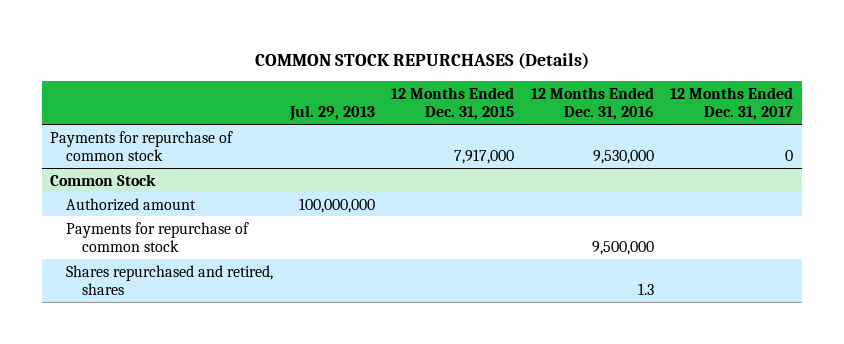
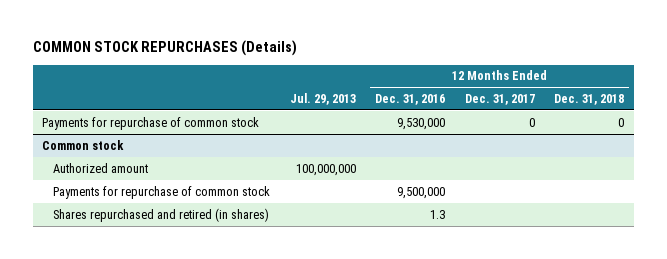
[391,86,515,121] 12 Months Ended Dec. 31, 2015 -> none
none -> [554,94,625,106] Dec. 31, 2018
[50,173,157,186] Common Stock -> [42,139,125,150] Common stock
[66,264,274,296] Shares repurchased and retired, shares -> [53,207,270,222] Shares repurchased and retired (in shares)

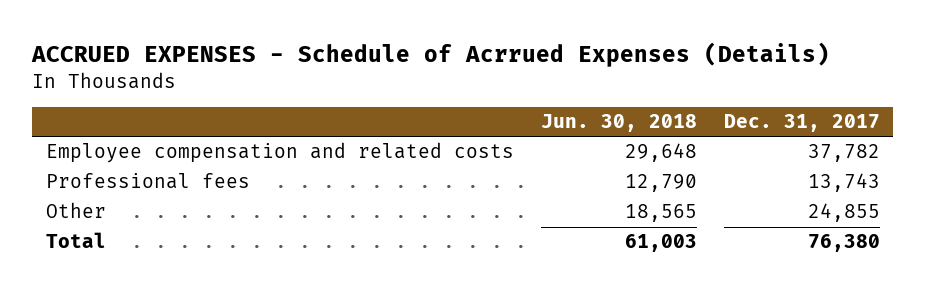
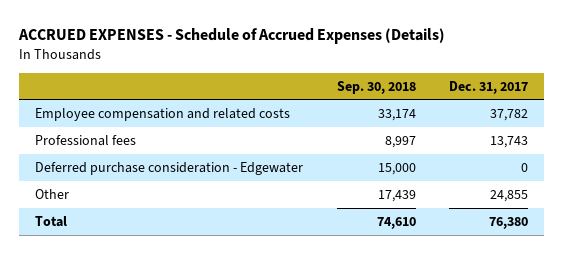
[31,41,831,67] ACCRUED EXPENSES - Schedule of Acrrued Expenses (Details) -> [17,28,445,45] ACCRUED EXPENSES - Schedule of Accrued Expenses (Details)
[540,114,697,133] Jun. 30, 2018 -> none
none -> [336,80,416,94] Sep. 30, 2018
none -> [35,161,304,175] Deferred purchase consideration - Edgewater

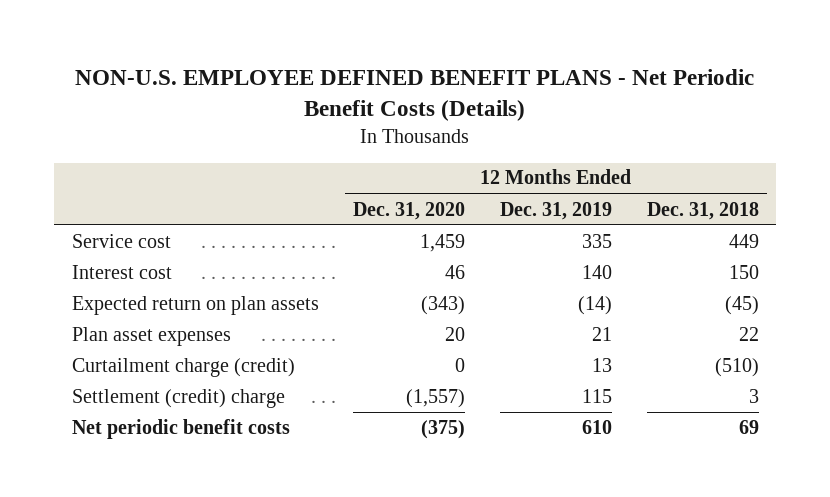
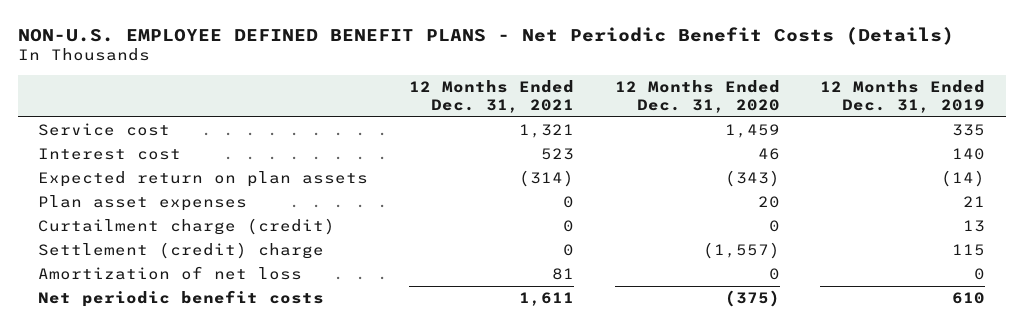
[646,201,759,220] Dec. 31, 2018 -> none
none -> [408,80,574,114] 12 Months Ended Dec. 31, 2021
none -> [38,265,303,280] Amortization of net loss

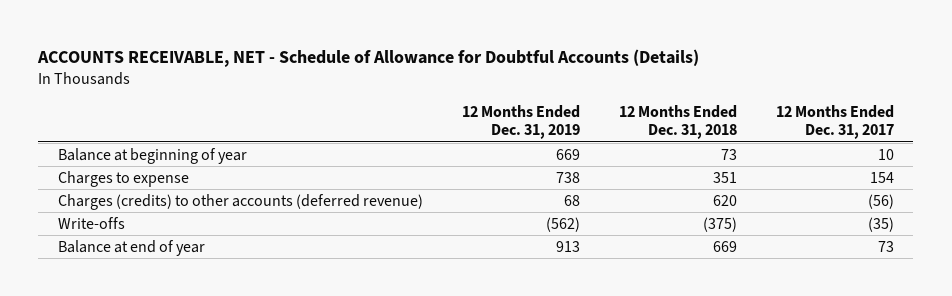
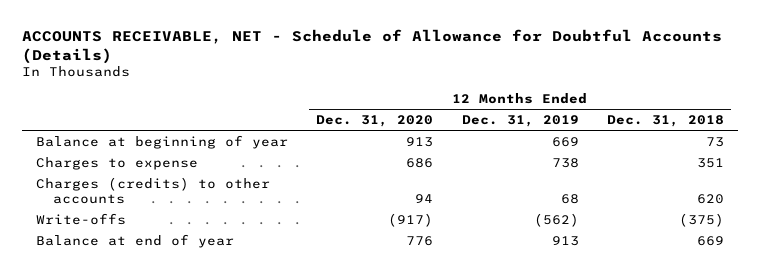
[775,104,894,140] 12 Months Ended Dec. 31, 2017 -> none
none -> [316,115,434,128] Dec. 31, 2020
[57,193,423,210] Charges (credits) to other accounts (deferred revenue) -> [35,176,270,205] Charges (credits) to other accounts

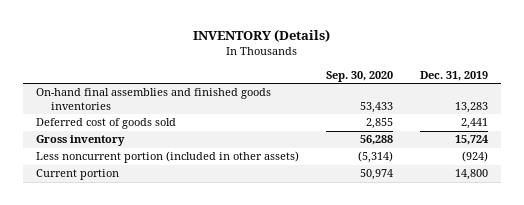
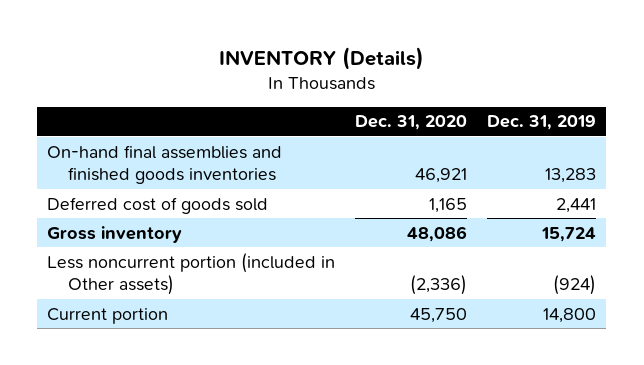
[326,70,394,82] Sep. 30, 2020 -> none
none -> [355,115,468,131] Dec. 31, 2020
[36,151,300,164] Less noncurrent portion (included in other assets) -> [47,252,336,296] Less noncurrent portion (included in Other assets)

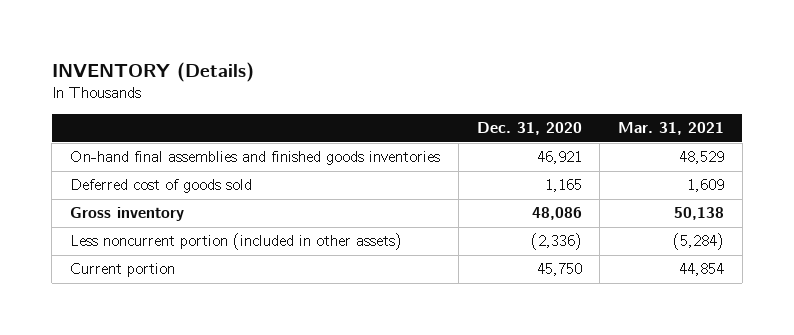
[487,115,597,131] Dec. 31, 2019 -> none
none -> [617,122,724,136] Mar. 31, 2021
[47,252,336,296] Less noncurrent portion (included in Other assets) -> [70,233,403,251] Less noncurrent portion (included in other assets)

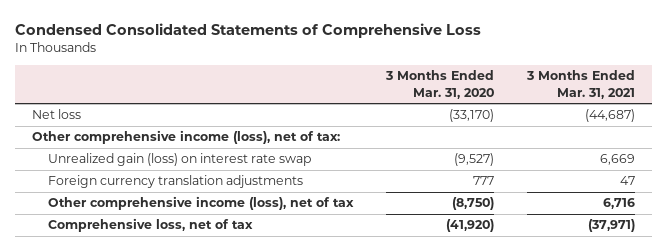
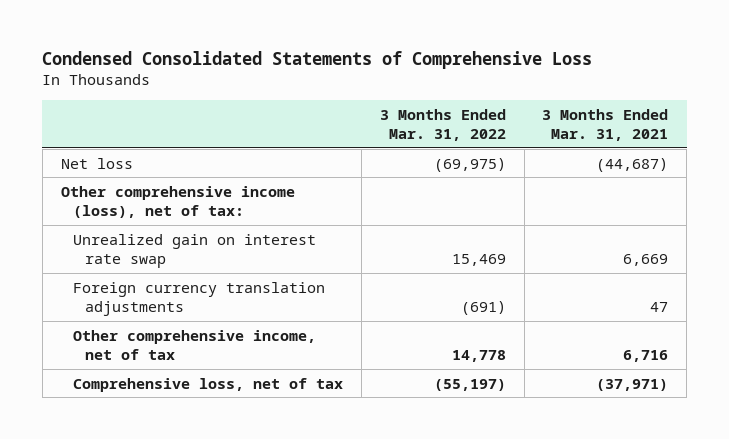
[385,70,495,99] 3 Months Ended Mar. 31, 2020 -> none
none -> [379,108,506,141] 3 Months Ended Mar. 31, 2022
[47,153,311,167] Unrealized gain (loss) on interest rate swap -> [73,233,317,268] Unrealized gain on interest rate swap
[47,196,354,211] Other comprehensive income (loss), net of tax -> [73,329,317,360] Other comprehensive income, net of tax

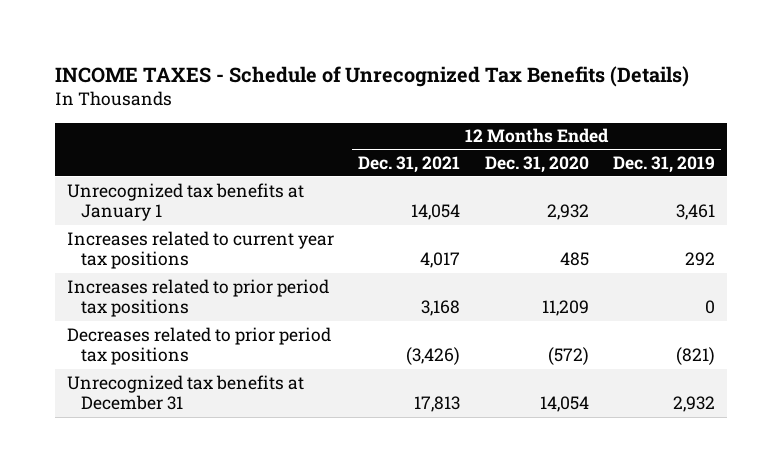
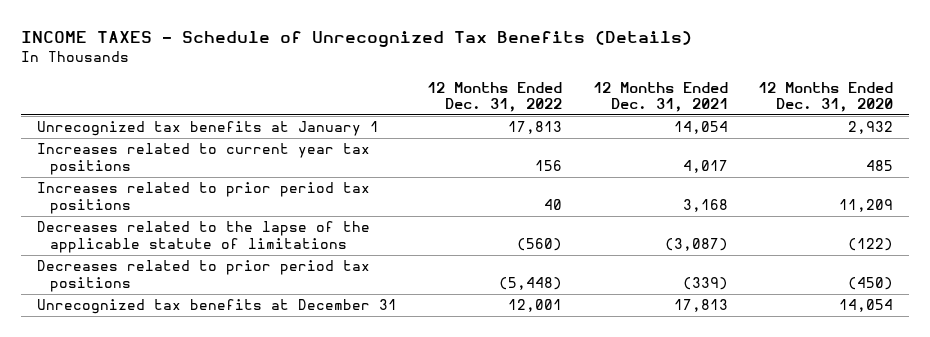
[612,155,715,173] Dec. 31, 2019 -> none
none -> [427,81,563,112] 12 Months Ended Dec. 31, 2022
none -> [36,221,370,253] Decreases related to the lapse of the applicable statute of limitations
[406,347,461,366] (3,426) -> [682,276,728,290] (339)
[547,347,589,366] (572) -> [848,276,894,290] (450)

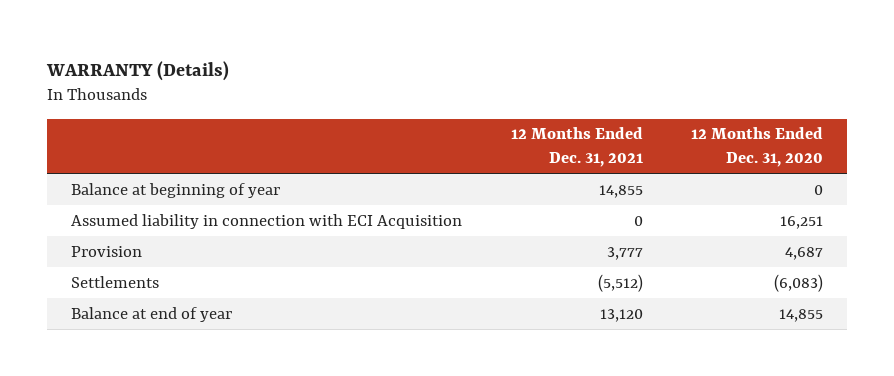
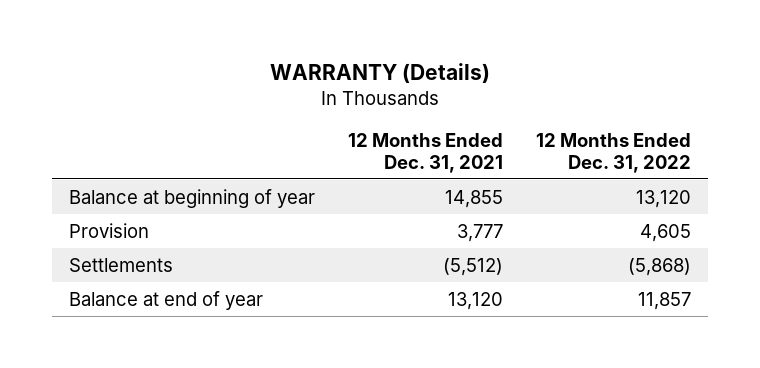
[691,127,824,168] 12 Months Ended Dec. 31, 2020 -> none
none -> [536,133,692,173] 12 Months Ended Dec. 31, 2022
[71,213,463,229] Assumed liability in connection with ECI Acquisition -> none

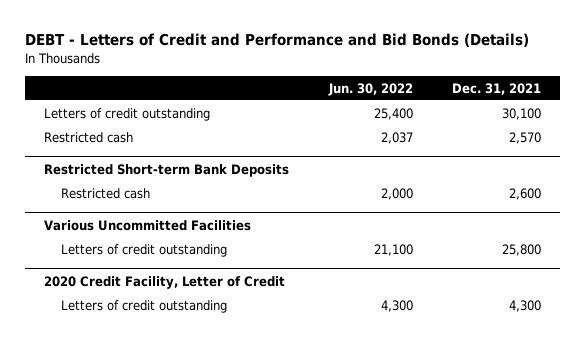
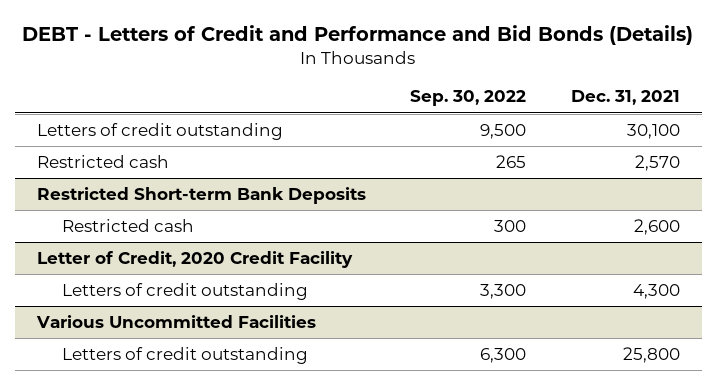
[327,82,413,96] Jun. 30, 2022 -> none
none -> [410,90,527,107] Sep. 30, 2022
none -> [36,250,353,268] Letter of Credit, 2020 Credit Facility
none -> [61,282,308,300] Letters of credit outstanding
[44,275,286,289] 2020 Credit Facility, Letter of Credit -> none
[61,299,228,313] Letters of credit outstanding -> none

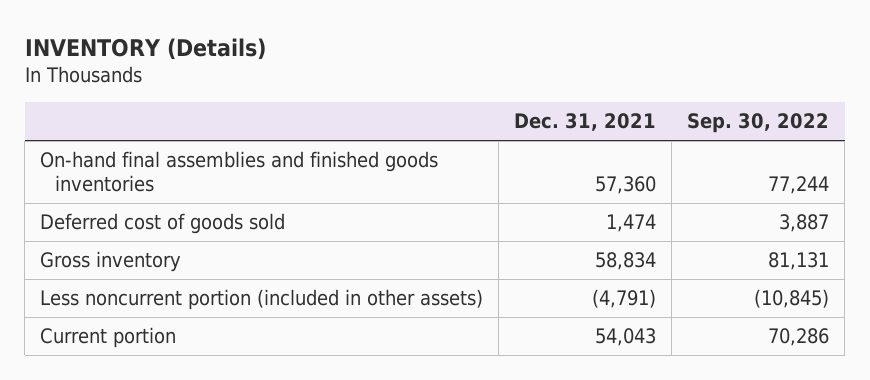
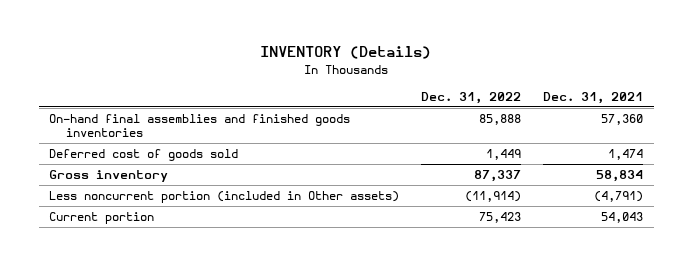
[687,113,830,134] Sep. 30, 2022 -> none
none -> [421,91,522,104] Dec. 31, 2022
[40,289,484,311] Less noncurrent portion (included in other assets) -> [49,191,400,204] Less noncurrent portion (included in Other assets)

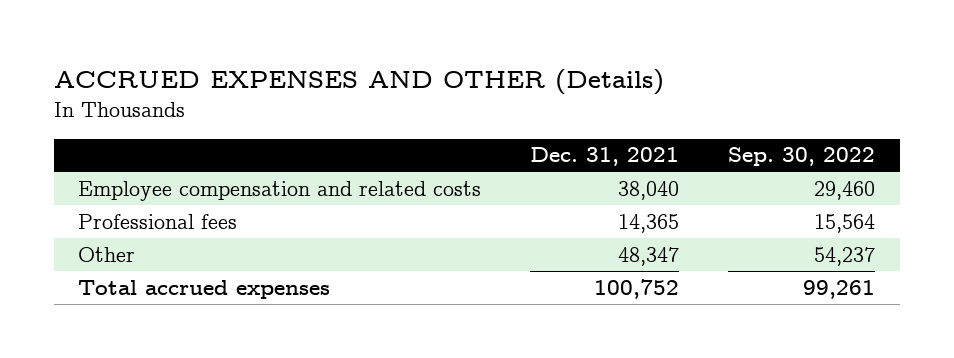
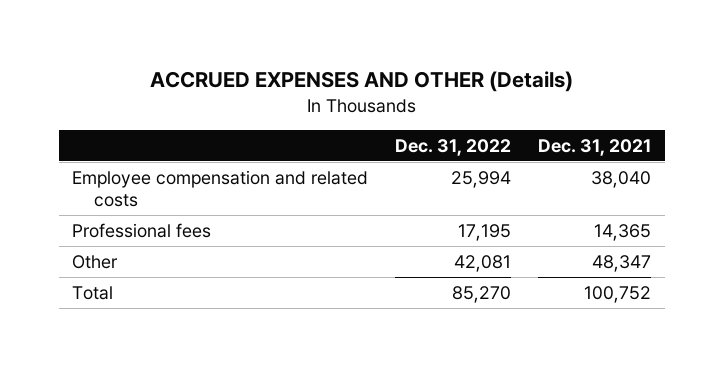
[728,147,876,167] Sep. 30, 2022 -> none
none -> [395,138,512,156] Dec. 31, 2022
[78,279,331,299] Total accrued expenses -> [72,286,114,301] Total

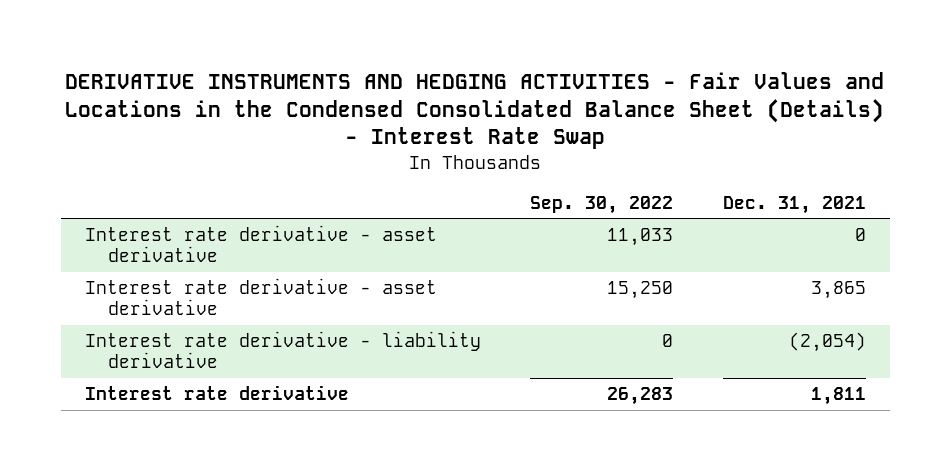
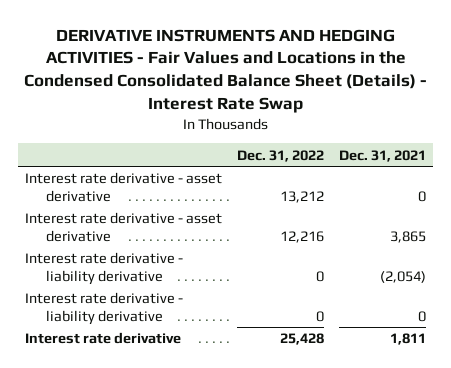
[530,195,674,214] Sep. 30, 2022 -> none
none -> [237,149,325,162] Dec. 31, 2022
none -> [25,292,184,325] Interest rate derivative - liability derivative

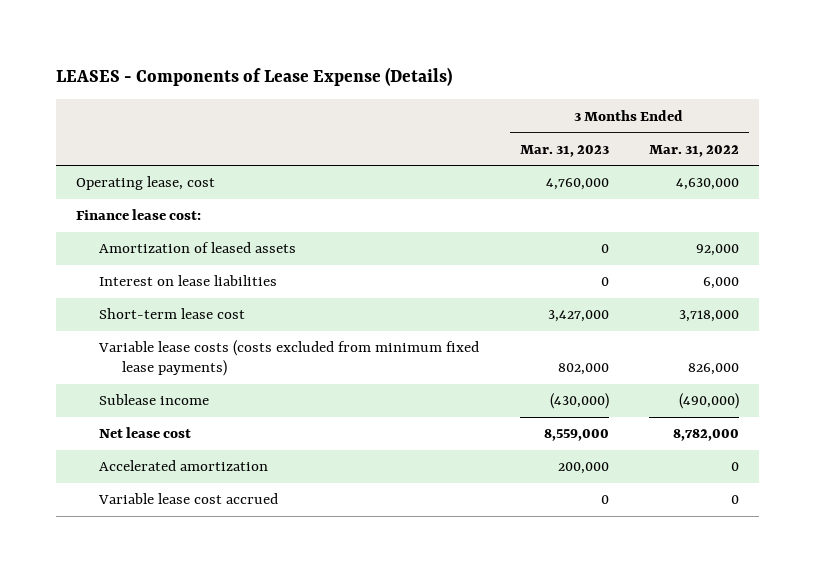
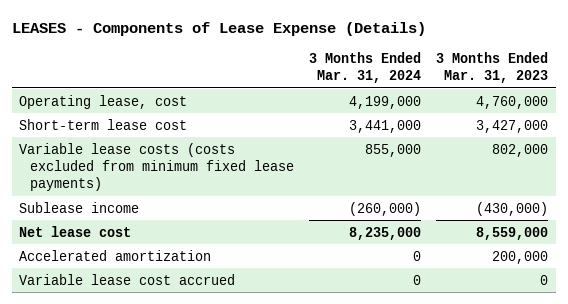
[648,144,739,157] Mar. 31, 2022 -> none
none -> [309,51,422,84] 3 Months Ended Mar. 31, 2024
[76,209,202,221] Finance lease cost: -> none
[99,242,297,254] Amortization of leased assets -> none
[99,275,278,287] Interest on lease liabilities -> none

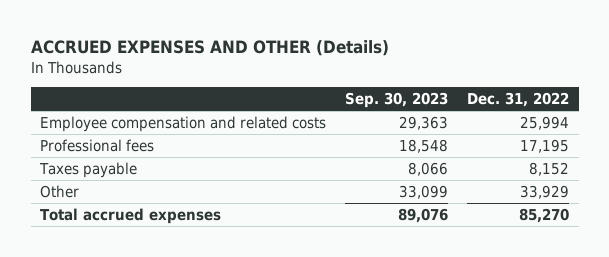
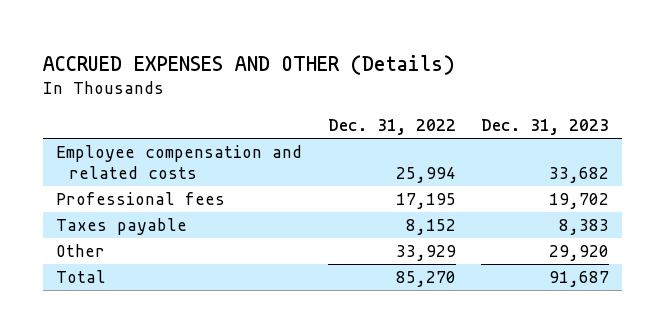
[345,91,449,108] Sep. 30, 2023 -> none
none -> [481,119,610,136] Dec. 31, 2023
[40,207,222,224] Total accrued expenses -> [55,270,106,284] Total

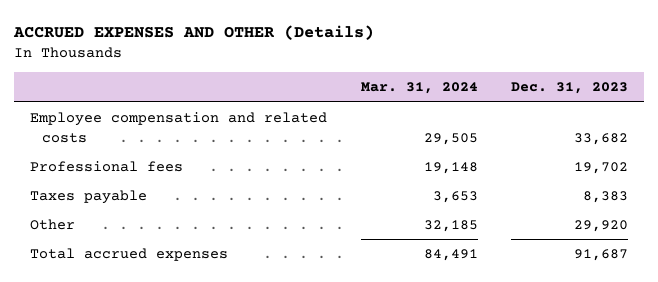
[327,119,456,136] Dec. 31, 2022 -> none
none -> [360,82,478,95] Mar. 31, 2024
[55,270,106,284] Total -> [30,248,229,262] Total accrued expenses

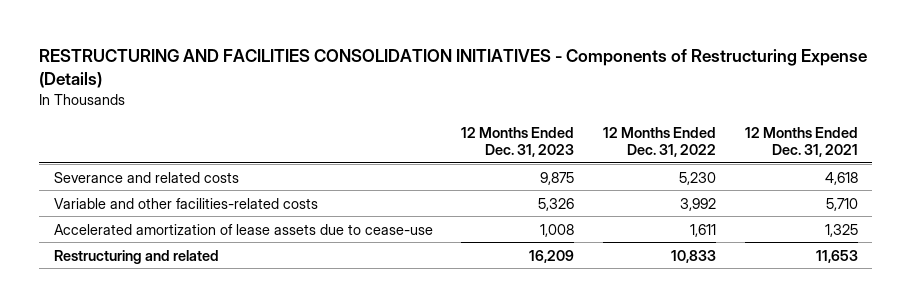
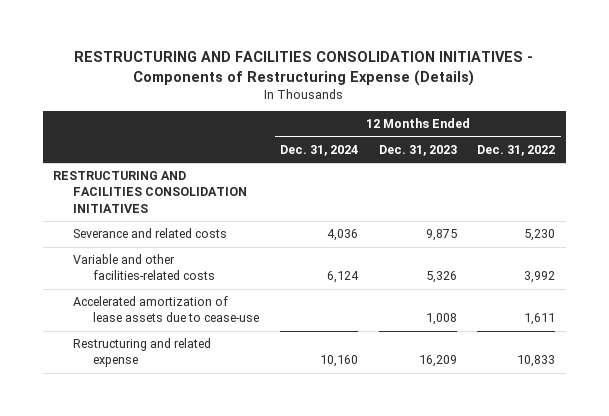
[744,127,858,158] 12 Months Ended Dec. 31, 2021 -> none
none -> [279,144,358,156] Dec. 31, 2024
none -> [53,171,248,213] RESTRUCTURING AND FACILITIES CONSOLIDATION INITIATIVES
[53,249,219,264] Restructuring and related -> [73,338,212,368] Restructuring and related expense

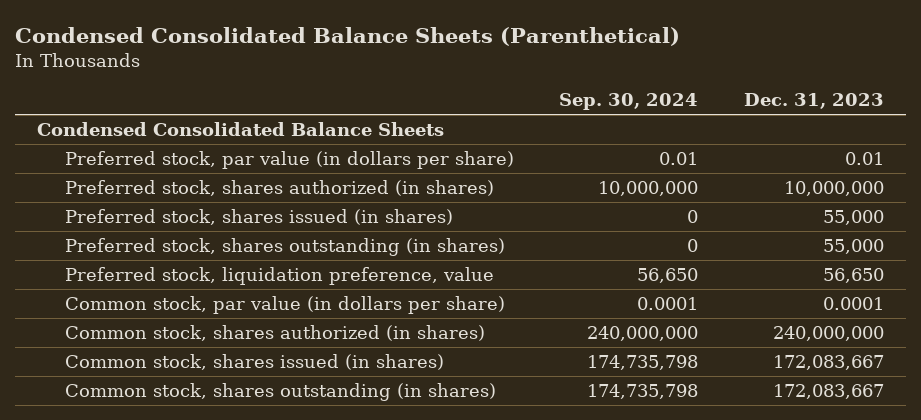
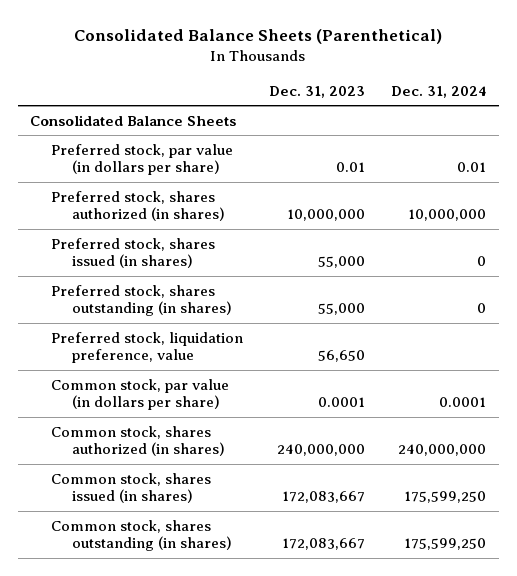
[14,26,680,46] Condensed Consolidated Balance Sheets (Parenthetical) -> [74,28,443,44] Consolidated Balance Sheets (Parenthetical)
[559,93,699,111] Sep. 30, 2024 -> none
none -> [391,85,487,98] Dec. 31, 2024
[37,122,445,137] Condensed Consolidated Balance Sheets -> [30,114,237,126] Consolidated Balance Sheets

